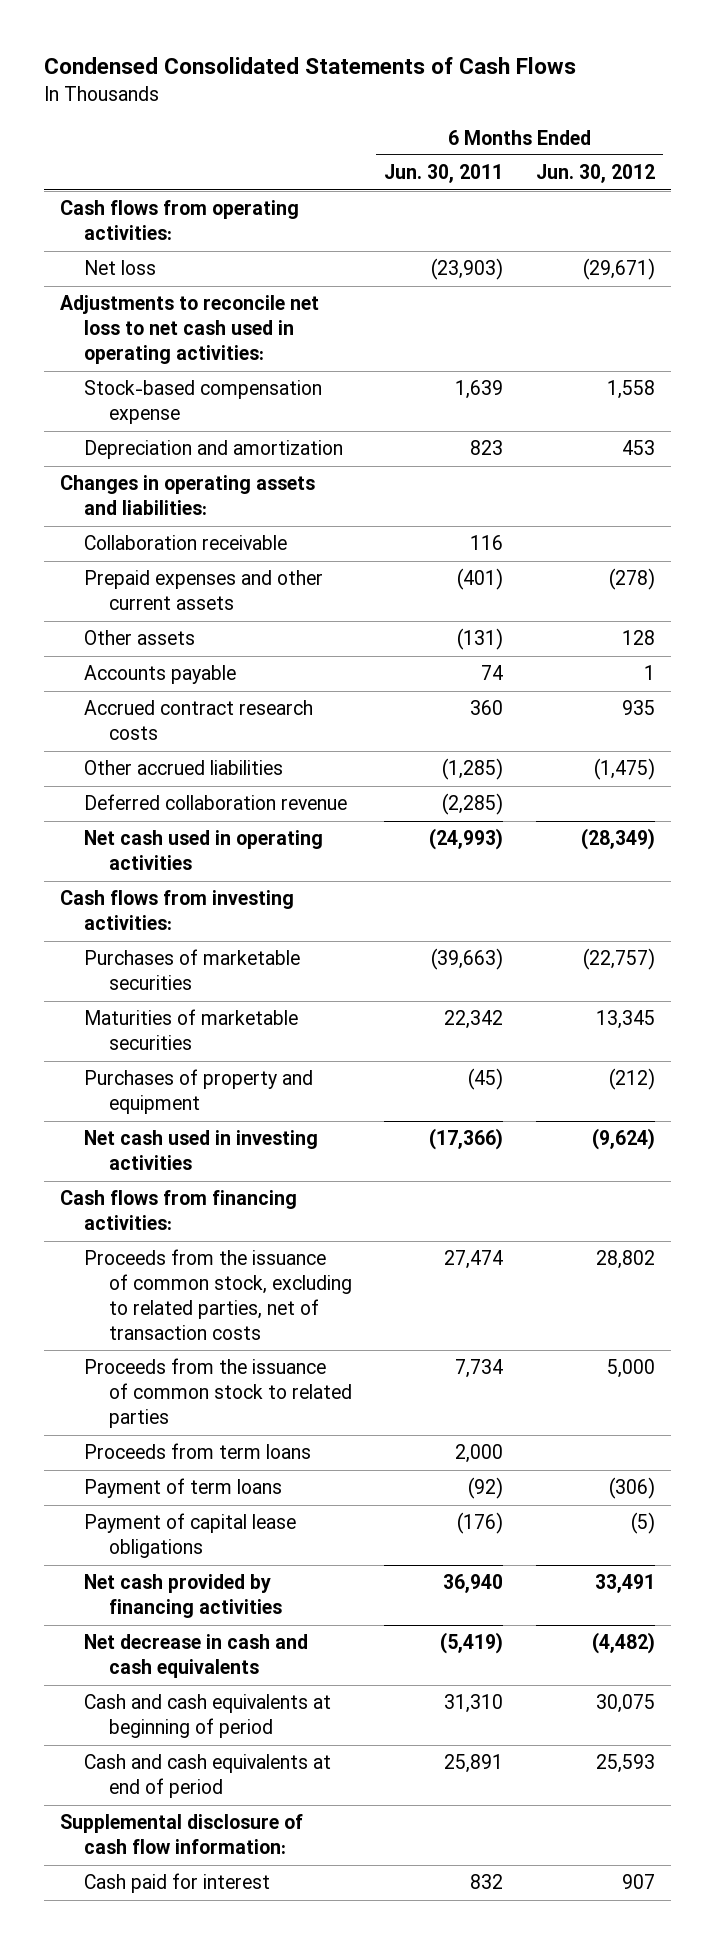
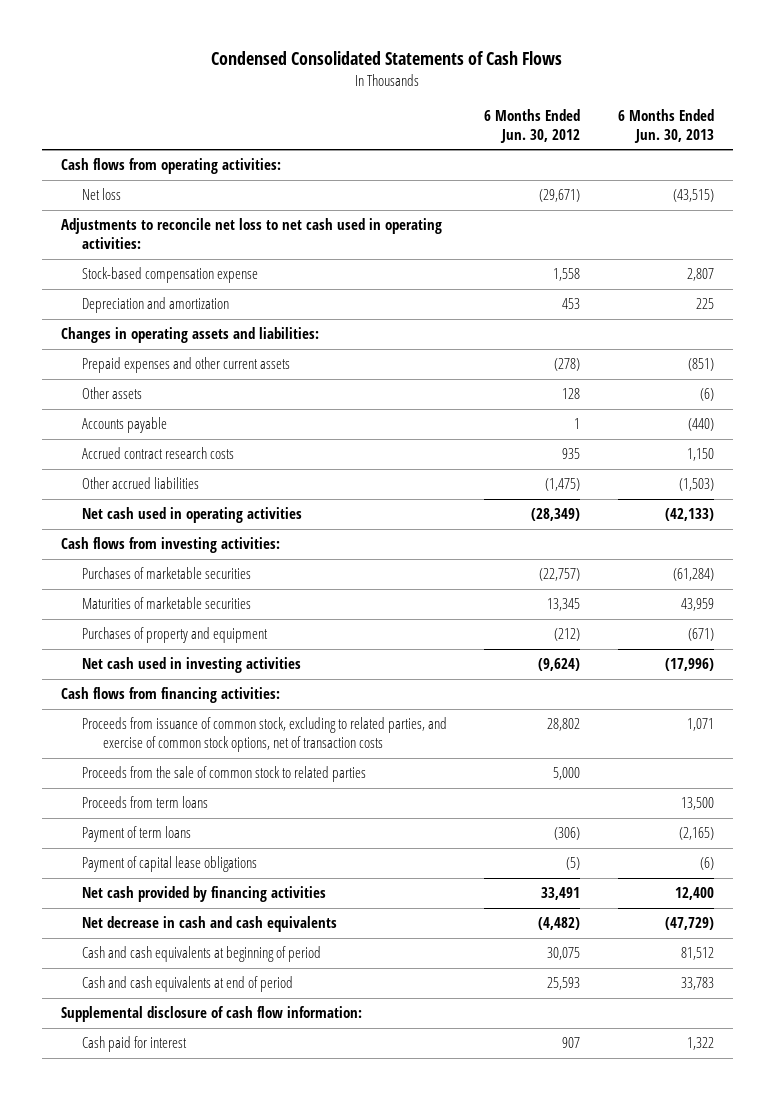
[384,164,504,184] Jun. 30, 2011 -> none
none -> [618,109,715,144] 6 Months Ended Jun. 30, 2013
[84,535,288,551] Collaboration receivable -> none
[84,794,348,811] Deferred collaboration revenue -> none
[84,1249,352,1341] Proceeds from the issuance of common stock, excluding to related parties, net of transaction costs -> [81,717,447,753] Proceeds from issuance of common stock, excluding to related parties, and exercise of common stock options, net of transaction costs
[84,1358,352,1429] Proceeds from the issuance of common stock to related parties -> [81,766,366,783] Proceeds from the sale of common stock to related parties

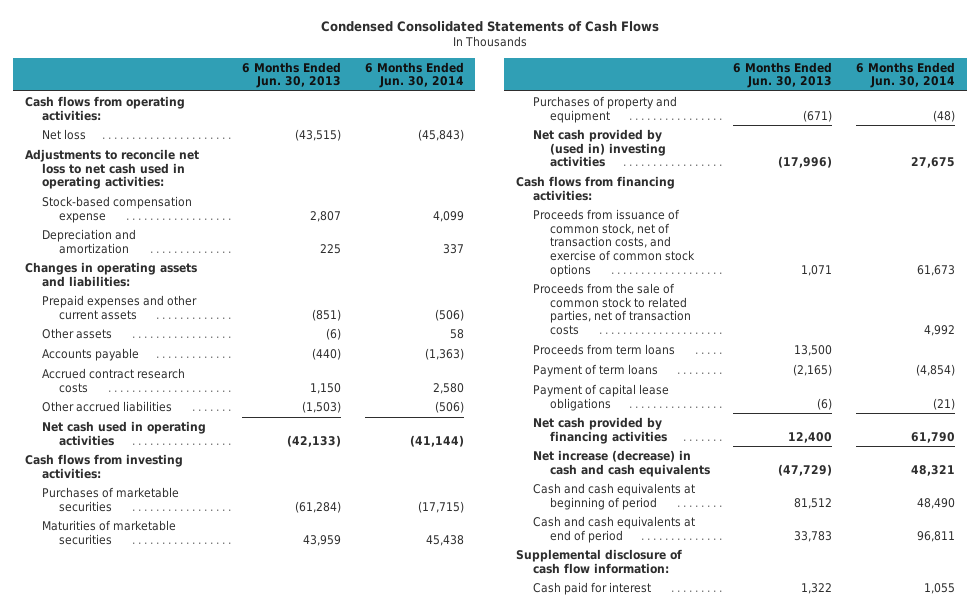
[484,109,581,144] 6 Months Ended Jun. 30, 2012 -> none
none -> [364,61,464,89] 6 Months Ended Jun. 30, 2014
[81,657,301,674] Net cash used in investing activities -> [532,129,666,168] Net cash provided by (used in) investing activities
[81,717,447,753] Proceeds from issuance of common stock, excluding to related parties, and exercise of common stock options, net of transaction costs -> [532,209,695,277] Proceeds from issuance of common stock, net of transaction costs, and exercise of common stock options
[81,766,366,783] Proceeds from the sale of common stock to related parties -> [532,283,691,335] Proceeds from the sale of common stock to related parties, net of transaction costs
[81,916,337,933] Net decrease in cash and cash equivalents -> [532,450,710,477] Net increase (decrease) in cash and cash equivalents

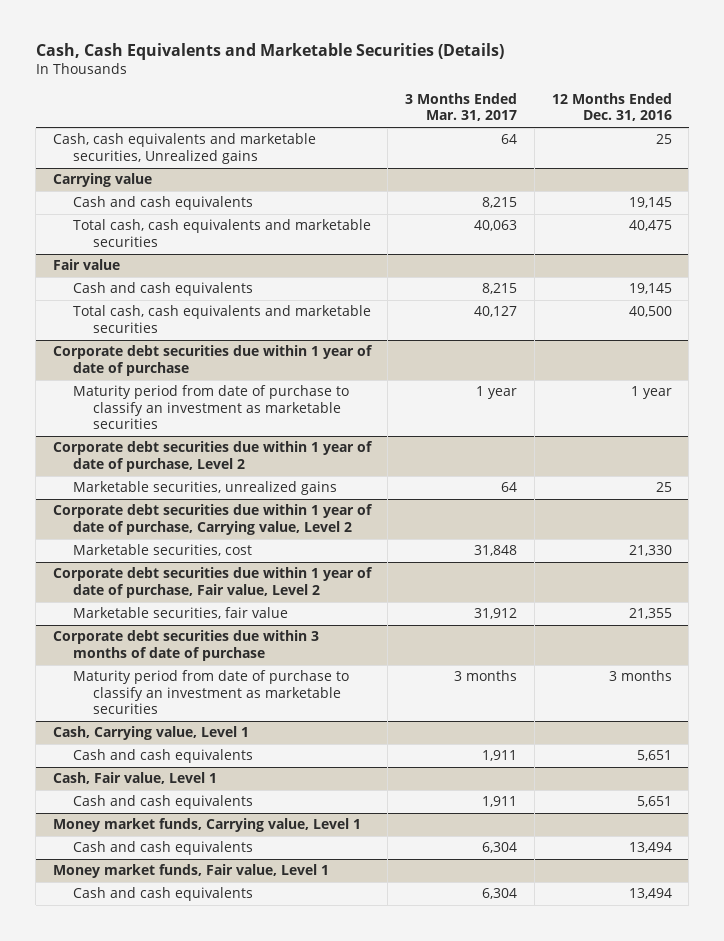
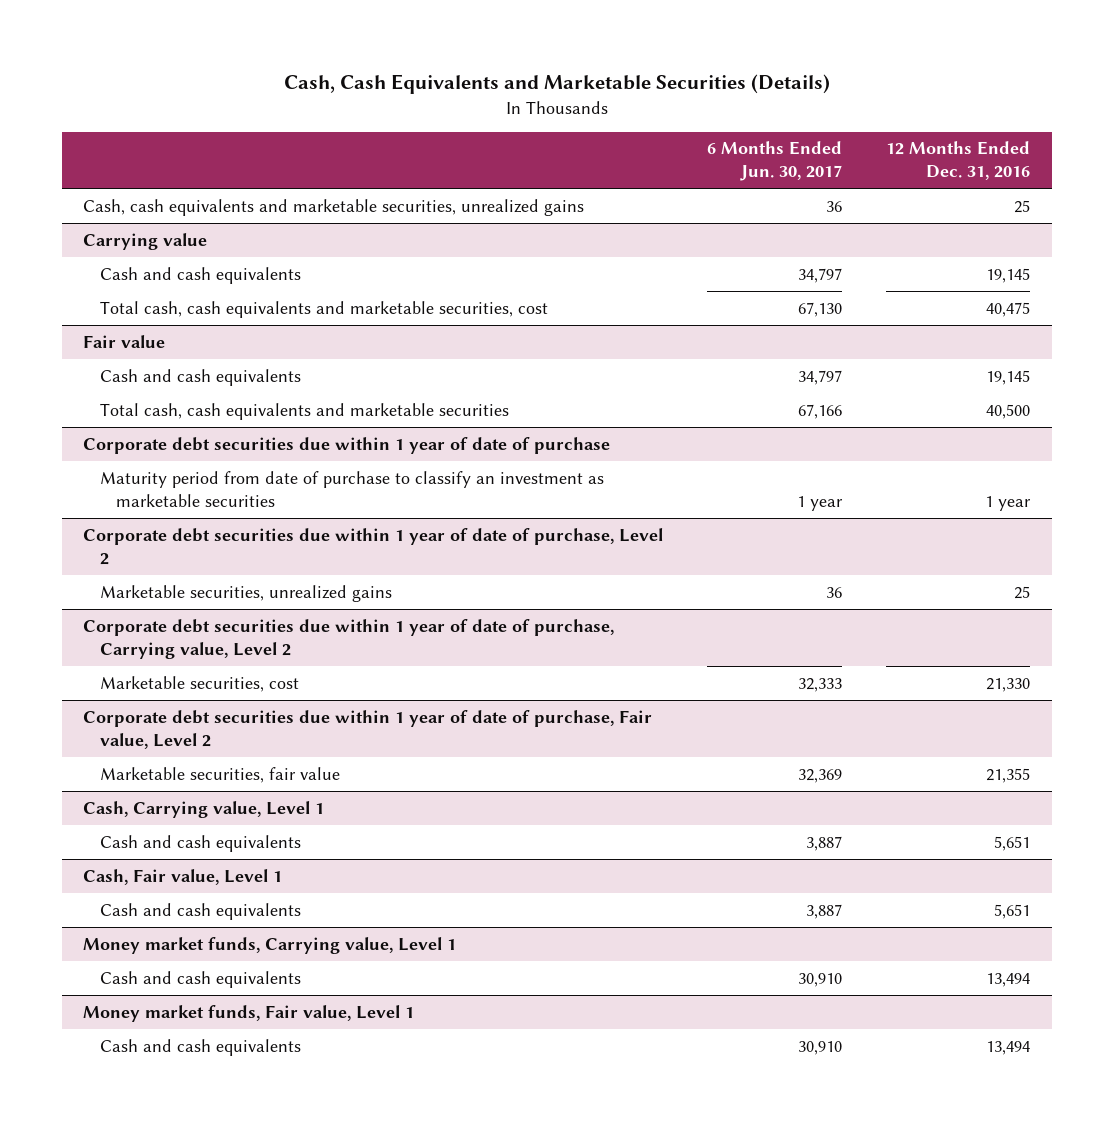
[405,93,518,122] 3 Months Ended Mar. 31, 2017 -> none
none -> [707,141,843,182] 6 Months Ended Jun. 30, 2017
[52,133,316,164] Cash, cash equivalents and marketable securities, Unrealized gains -> [83,198,585,216] Cash, cash equivalents and marketable securities, unrealized gains
[72,219,371,247] Total cash, cash equivalents and marketable securities -> [99,300,548,318] Total cash, cash equivalents and marketable securities, cost
[52,630,319,661] Corporate debt securities due within 3 months of date of purchase -> none
[72,670,349,714] Maturity period from date of purchase to classify an investment as marketable securities -> none

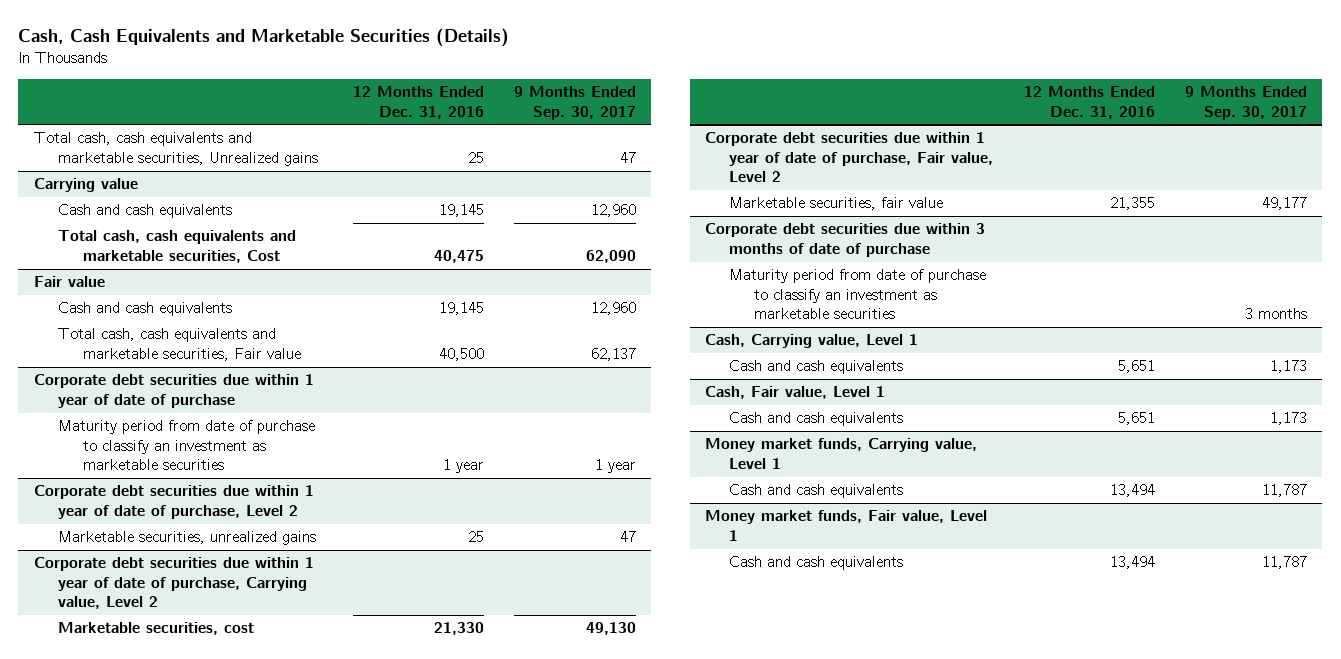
[707,141,843,182] 6 Months Ended Jun. 30, 2017 -> none
none -> [513,86,636,120] 9 Months Ended Sep. 30, 2017
[83,198,585,216] Cash, cash equivalents and marketable securities, unrealized gains -> [33,132,319,166] Total cash, cash equivalents and marketable securities, Unrealized gains
[99,300,548,318] Total cash, cash equivalents and marketable securities, cost -> [58,230,297,263] Total cash, cash equivalents and marketable securities, Cost
[99,402,509,420] Total cash, cash equivalents and marketable securities -> [58,328,301,361] Total cash, cash equivalents and marketable securities, Fair value
none -> [704,223,985,257] Corporate debt securities due within 3 months of date of purchase
none -> [729,269,987,320] Maturity period from date of purchase to classify an investment as marketable securities

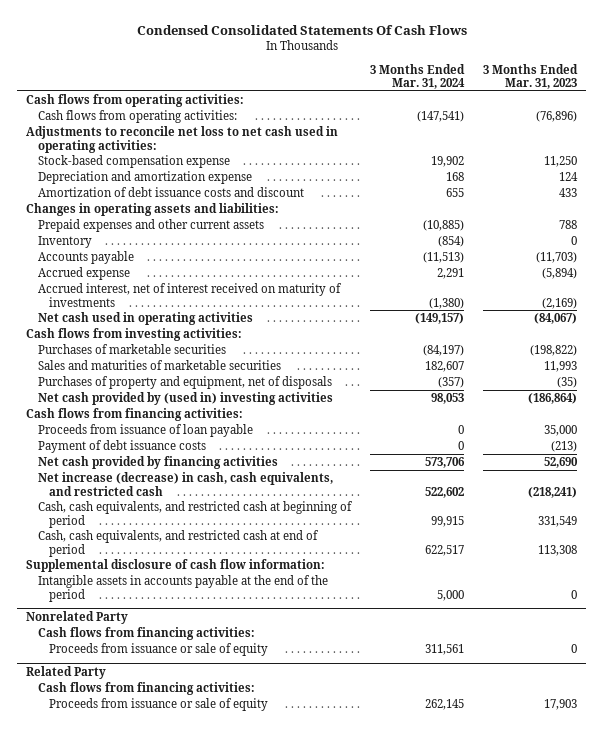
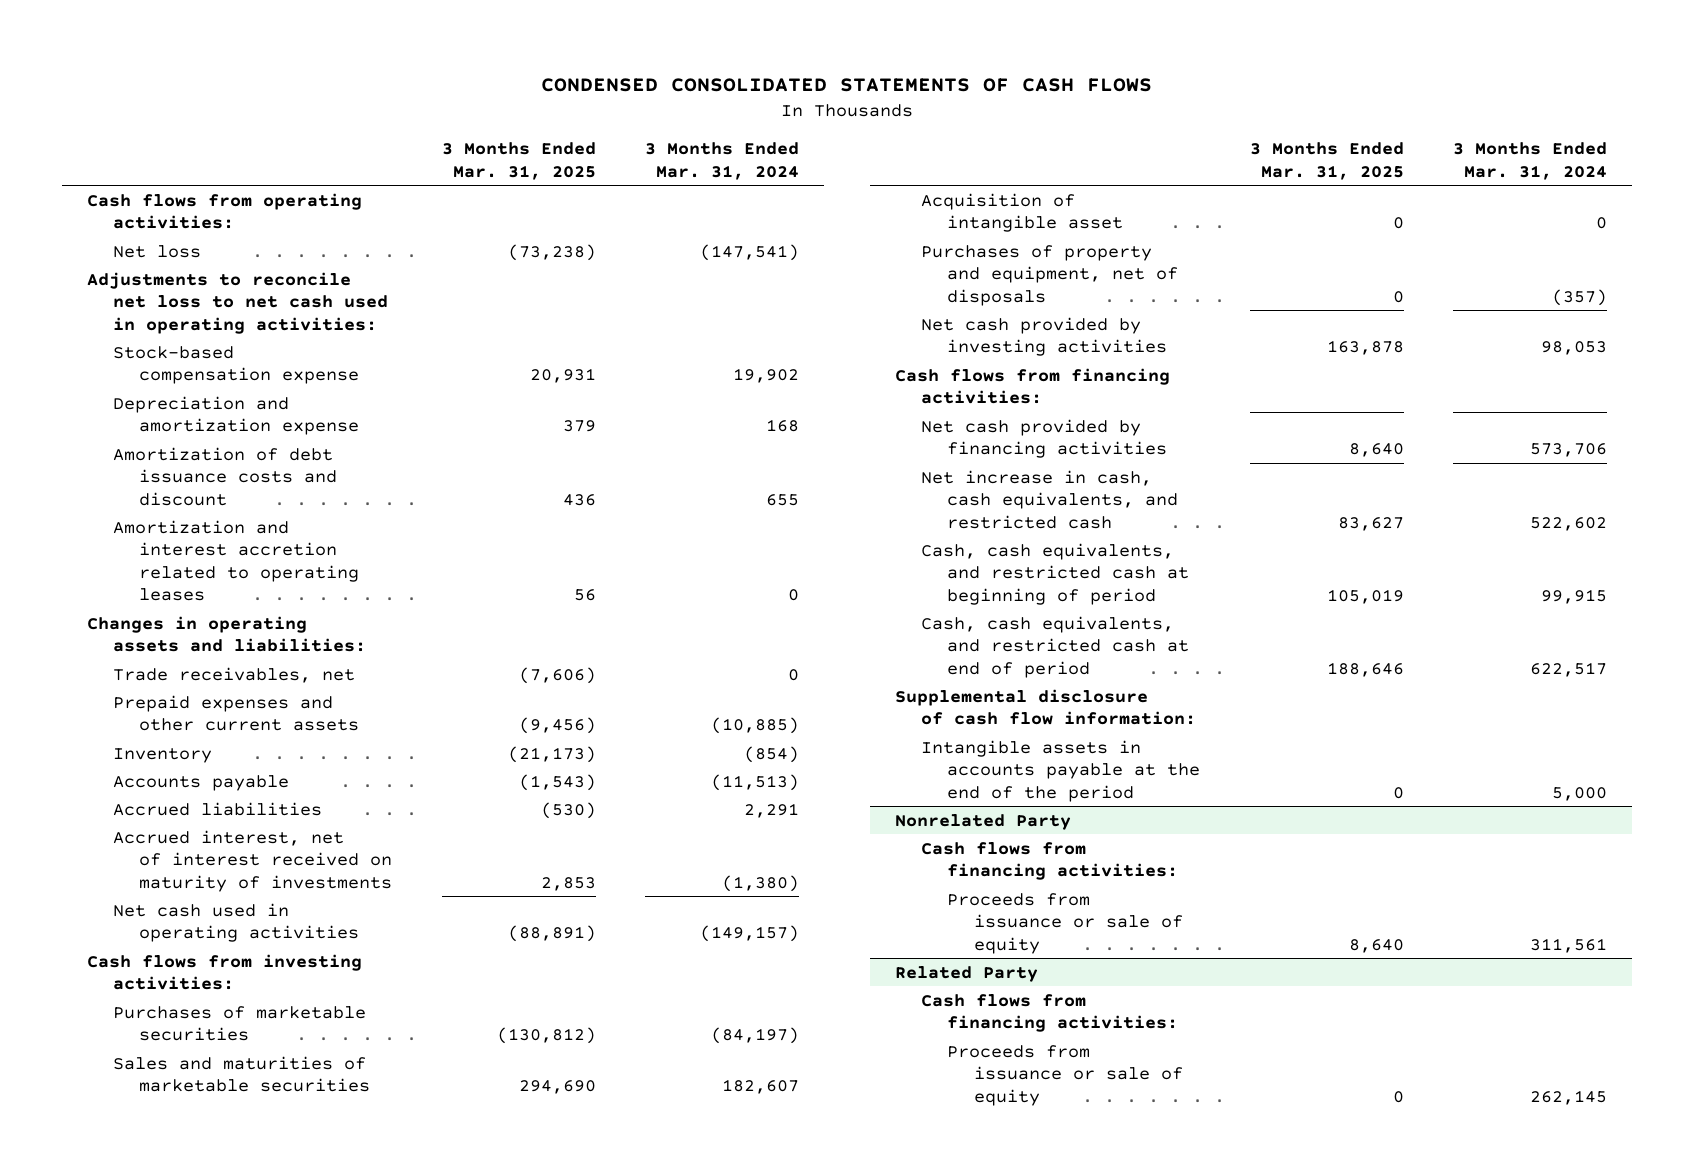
[136,24,467,35] Condensed Consolidated Statements Of Cash Flows -> [541,77,1153,92] CONDENSED CONSOLIDATED STATEMENTS OF CASH FLOWS
[482,63,578,90] 3 Months Ended Mar. 31, 2023 -> none
none -> [441,141,596,180] 3 Months Ended Mar. 31, 2025
[37,110,237,124] Cash flows from operating activities: -> [113,244,202,258] Net loss
none -> [113,519,360,602] Amortization and interest accretion related to operating leases
none -> [113,666,356,683] Trade receivables, net
[37,267,130,281] Accrued expense -> [113,801,323,816] Accrued liabilities
none -> [921,192,1124,233] Acquisition of intangible asset
[37,392,333,406] Net cash provided by (used in) investing activities -> [921,316,1168,357] Net cash provided by investing activities
[37,424,253,438] Proceeds from issuance of loan payable -> none
[37,440,206,454] Payment of debt issuance costs -> none
[37,472,333,496] Net increase (decrease) in cash, cash equivalents, and restricted cash -> [921,469,1179,529] Net increase in cash, cash equivalents, and restricted cash

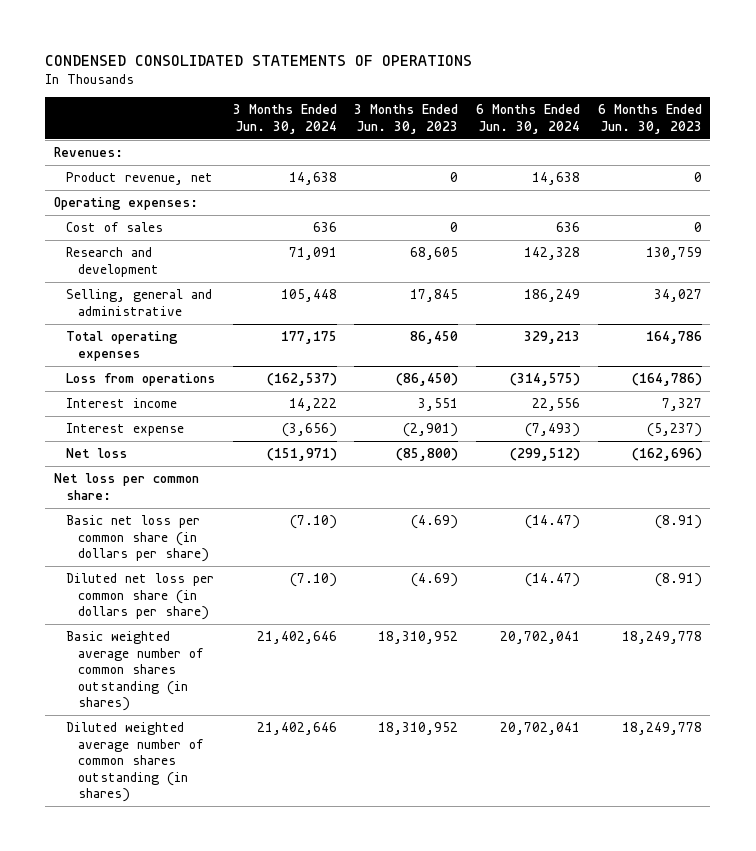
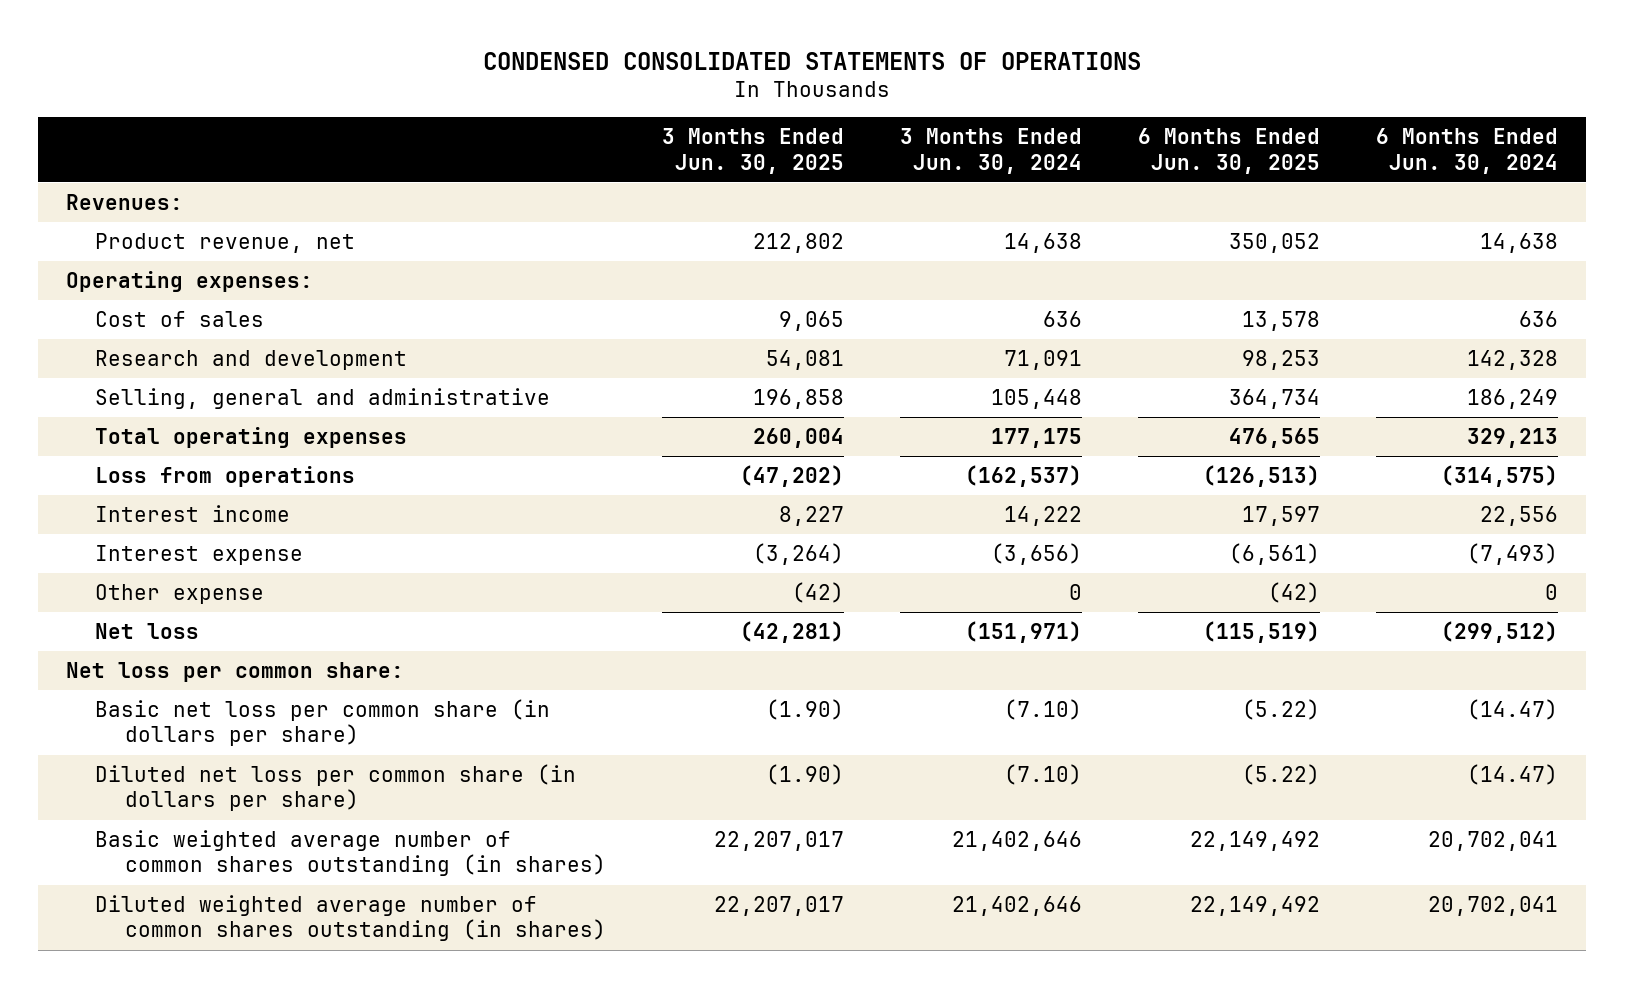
[354,104,459,134] 3 Months Ended Jun. 30, 2023 -> none
[597,104,702,134] 6 Months Ended Jun. 30, 2023 -> none
none -> [661,128,844,174] 3 Months Ended Jun. 30, 2025
none -> [1138,128,1321,174] 6 Months Ended Jun. 30, 2025
none -> [95,584,265,605] Other expense

